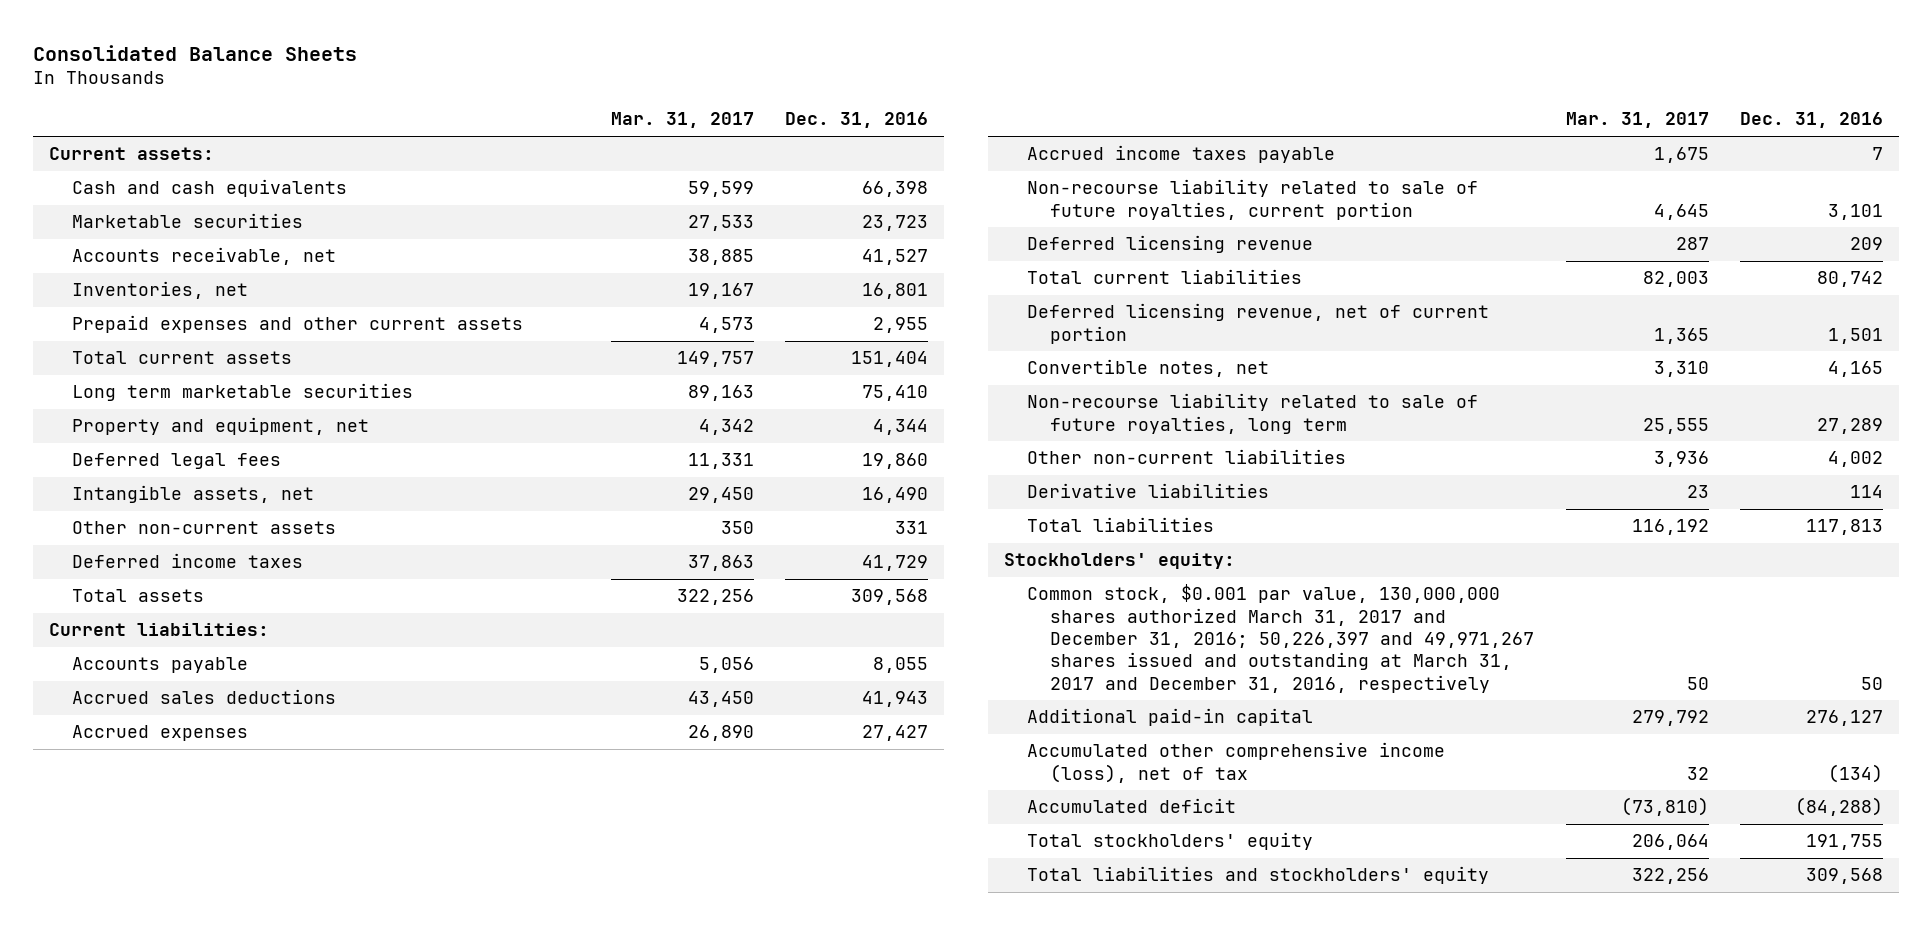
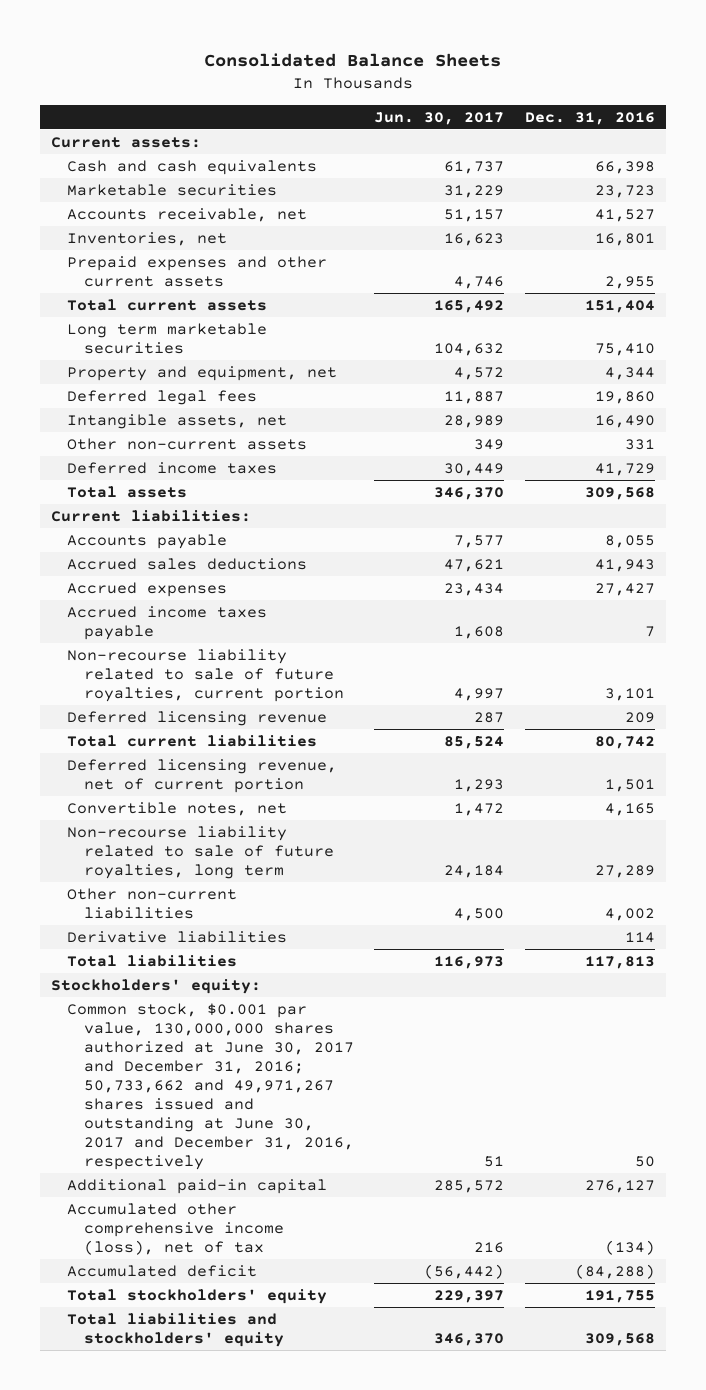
[610,112,754,129] Mar. 31, 2017 -> none
none -> [374,111,505,125] Jun. 30, 2017
[1027,584,1535,693] Common stock, $0.001 par value, 130,000,000 shares authorized March 31, 2017 and December 31, 2016; 50,226,397 and 49,971,267 shares issued and outstanding at March 31, 2017 and December 31, 2016, respectively -> [67,1002,354,1171] Common stock, $0.001 par value, 130,000,000 shares authorized at June 30, 2017 and December 31, 2016; 50,733,662 and 49,971,267 shares issued and outstanding at June 30, 2017 and December 31, 2016, respectively

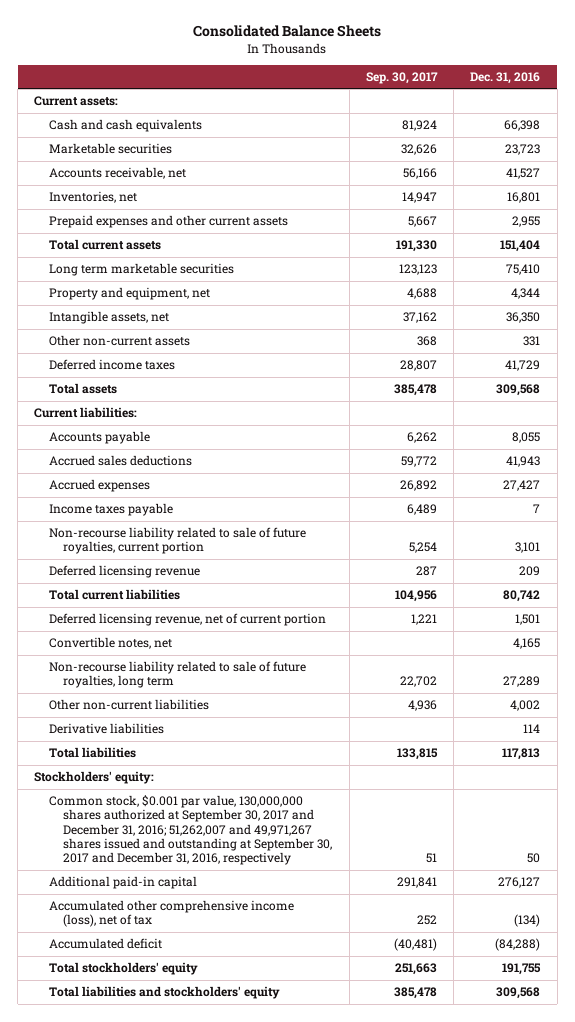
[374,111,505,125] Jun. 30, 2017 -> none
none -> [365,71,438,84] Sep. 30, 2017
[67,389,258,405] Deferred legal fees -> none
[595,414,656,428] 16,490 -> [506,312,541,324] 36,350
[67,605,268,641] Accrued income taxes payable -> [48,503,173,517] Income taxes payable
[67,1002,354,1171] Common stock, $0.001 par value, 130,000,000 shares authorized at June 30, 2017 and December 31, 2016; 50,733,662 and 49,971,267 shares issued and outstanding at June 30, 2017 and December 31, 2016, respectively -> [48,795,333,866] Common stock, $0.001 par value, 130,000,000 shares authorized at September 30, 2017 and December 31, 2016; 51,262,007 and 49,971,267 shares issued and outstanding at September 30, 2017 and December 31, 2016, respectively

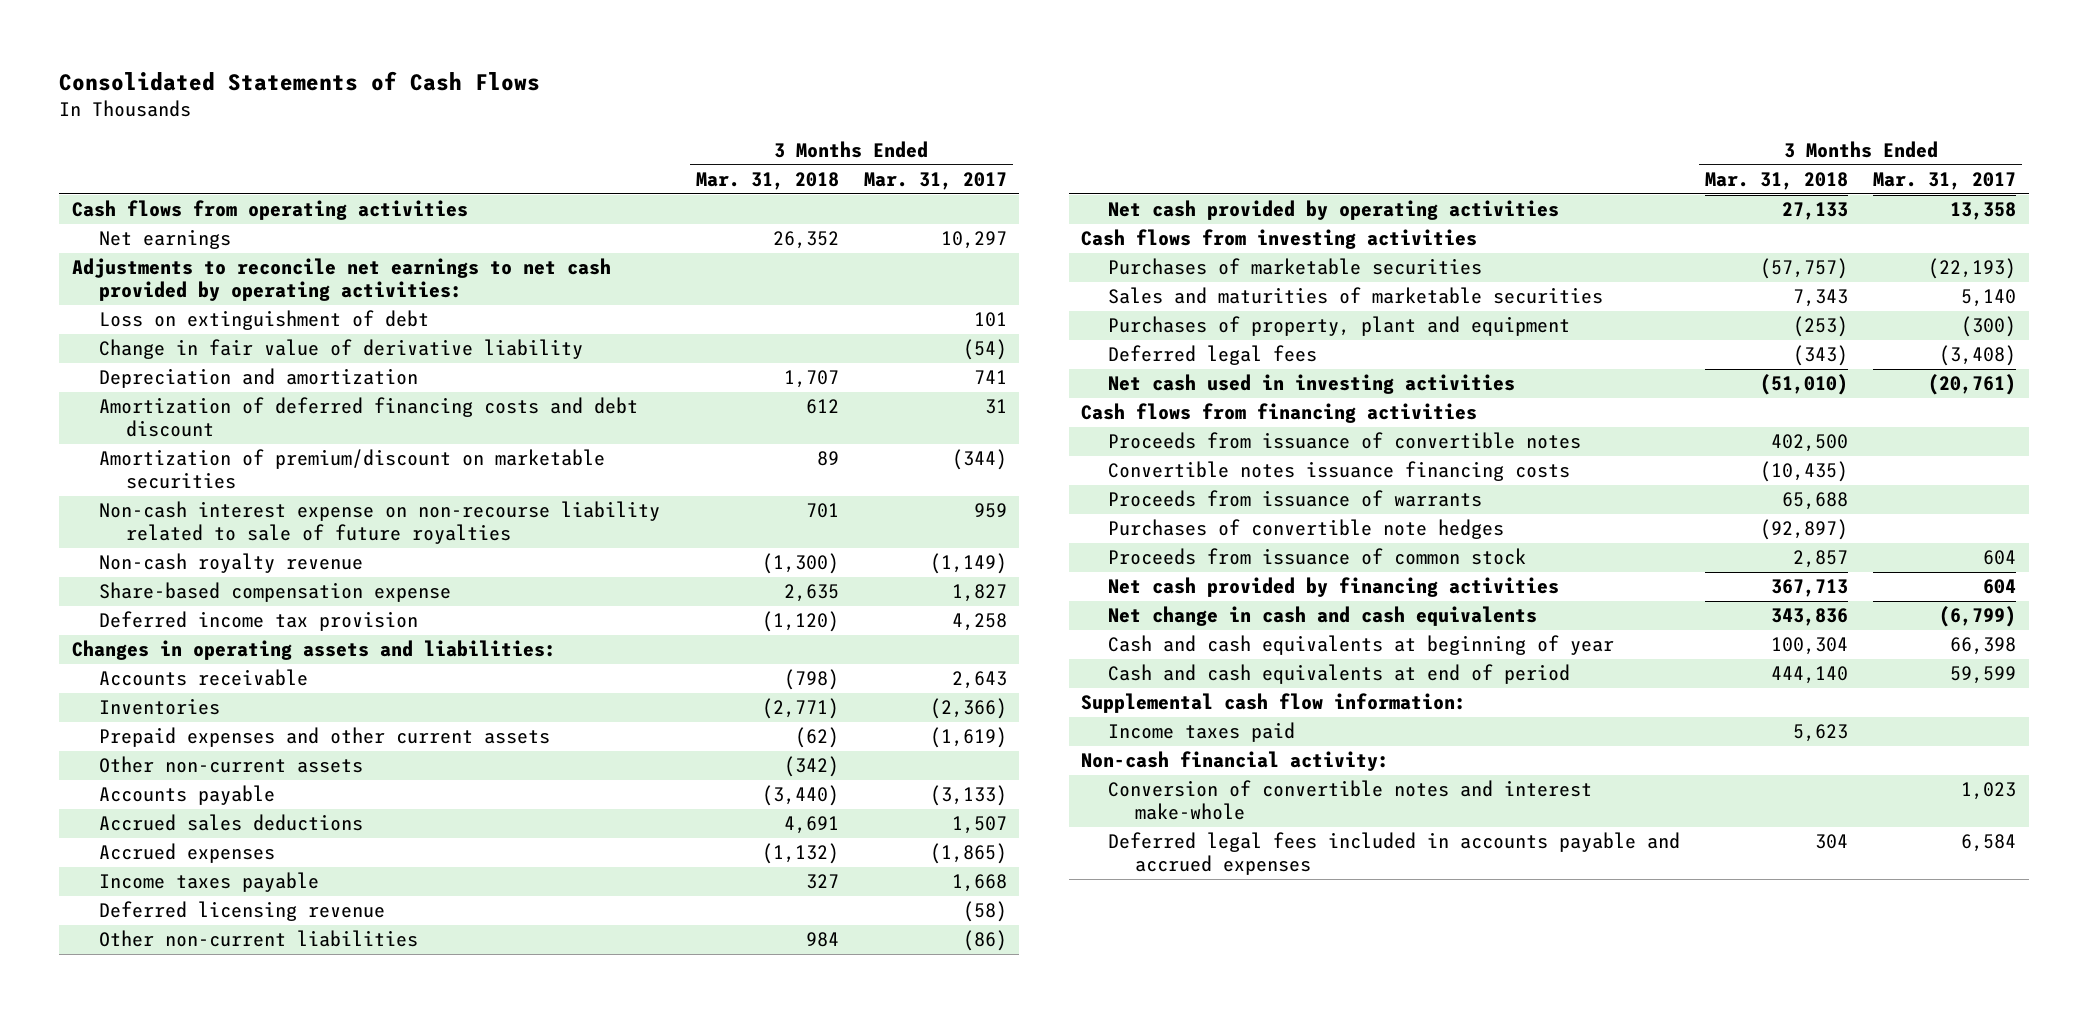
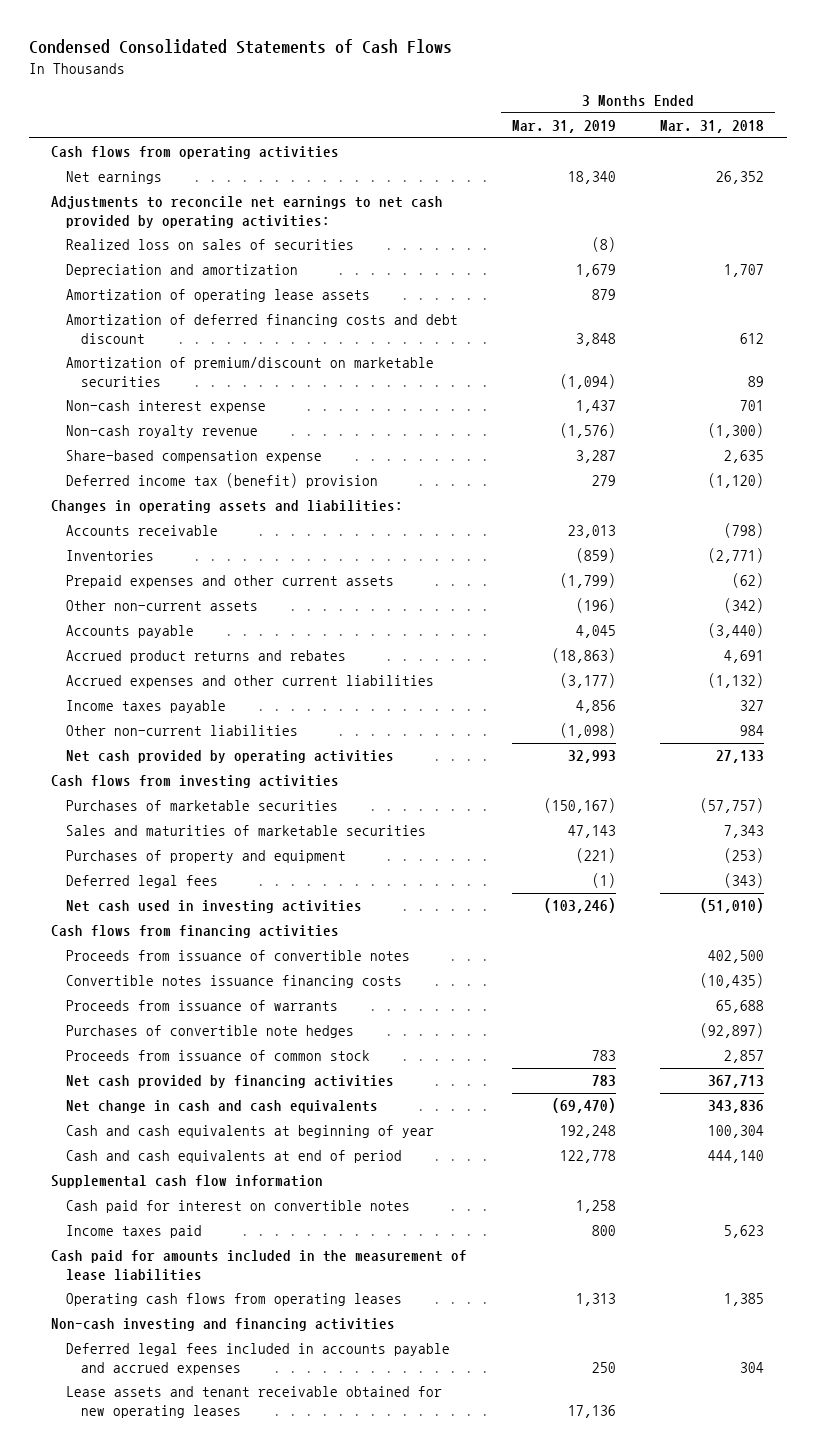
[59,70,541,91] Consolidated Statements of Cash Flows -> [28,39,452,55] Condensed Consolidated Statements of Cash Flows
[863,172,1007,191] Mar. 31, 2017 -> none
none -> [511,120,616,134] Mar. 31, 2019
[98,310,429,331] Loss on extinguishment of debt -> none
[98,339,583,360] Change in fair value of derivative liability -> none
none -> [65,239,354,251] Realized loss on sales of securities
none -> [65,289,370,303] Amortization of operating lease assets
[98,501,660,545] Non-cash interest expense on non-recourse liability related to sale of future royalties -> [65,400,266,414] Non-cash interest expense
[98,611,418,632] Deferred income tax provision -> [65,473,378,489] Deferred income tax (benefit) provision
[98,814,363,832] Accrued sales deductions -> [65,650,346,664] Accrued product returns and rebates
[98,843,275,864] Accrued expenses -> [65,675,434,689] Accrued expenses and other current liabilities
[98,901,385,922] Deferred licensing revenue -> none
[1108,316,1571,337] Purchases of property, plant and equipment -> [65,850,346,864] Purchases of property and equipment
[1081,693,1467,714] Supplemental cash flow information: -> [51,1175,324,1189] Supplemental cash flow information
none -> [65,1200,410,1214] Cash paid for interest on convertible notes
[1108,780,1593,821] Conversion of convertible notes and interest make-whole -> none
none -> [51,1250,468,1281] Cash paid for amounts included in the measurement of lease liabilities
none -> [65,1293,402,1307] Operating cash flows from operating leases
[1081,751,1390,772] Non-cash financial activity: -> [51,1318,396,1332] Non-cash investing and financing activities
none -> [65,1386,442,1418] Lease assets and tenant receivable obtained for new operating leases

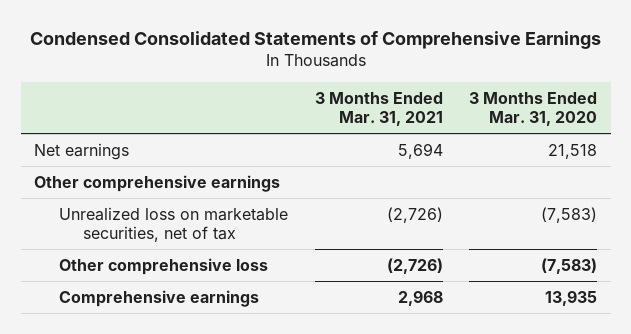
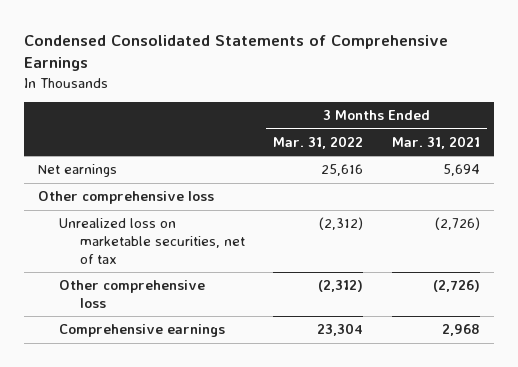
[469,91,598,127] 3 Months Ended Mar. 31, 2020 -> none
none -> [273,135,364,149] Mar. 31, 2022
[34,174,281,192] Other comprehensive earnings -> [37,191,214,205] Other comprehensive loss

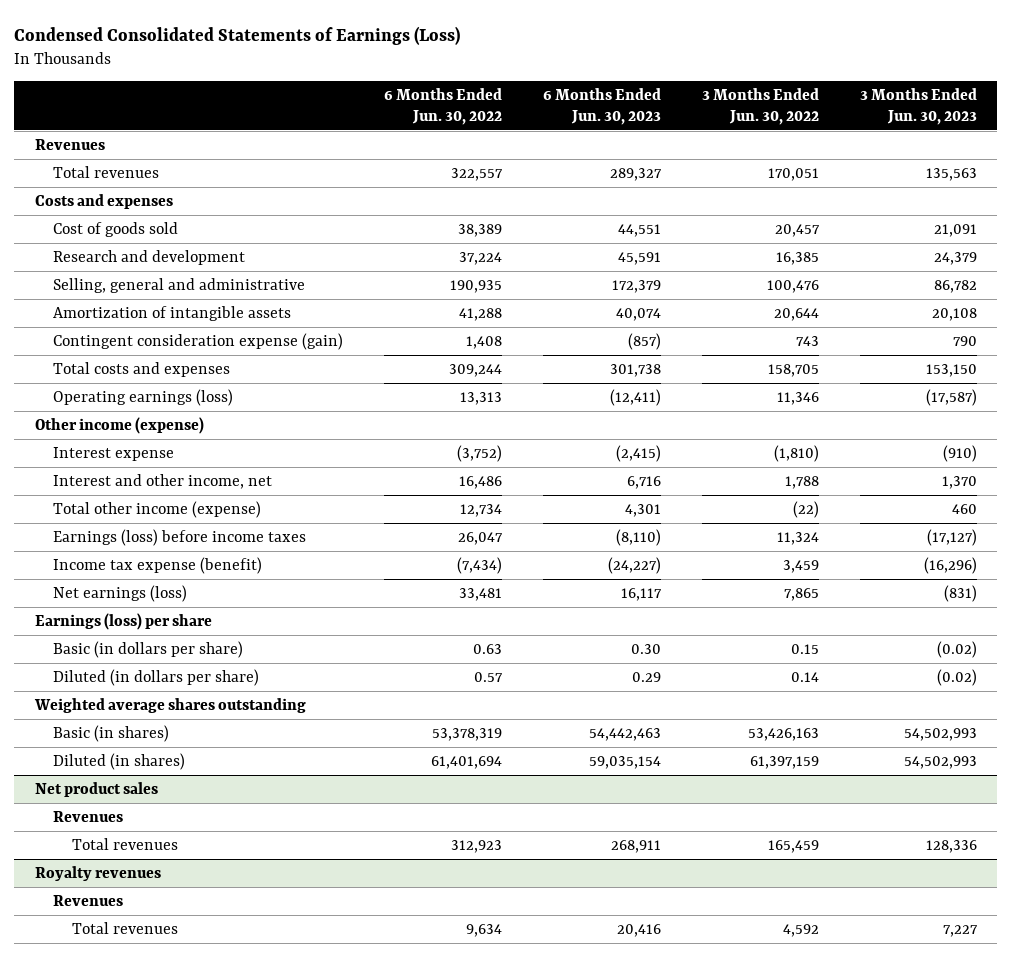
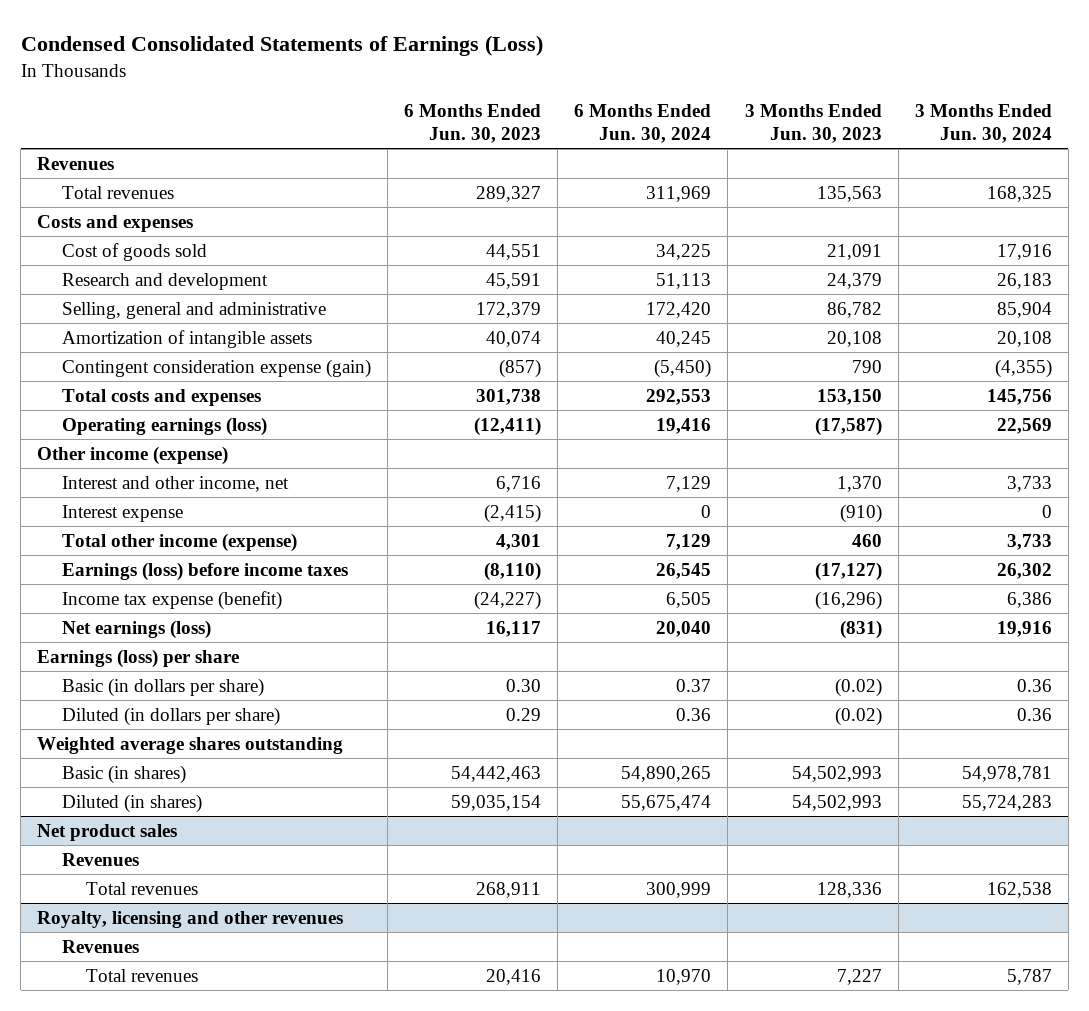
[383,88,502,125] 6 Months Ended Jun. 30, 2022 -> none
[701,88,819,125] 3 Months Ended Jun. 30, 2022 -> none
none -> [574,103,712,143] 6 Months Ended Jun. 30, 2024
none -> [914,103,1052,143] 3 Months Ended Jun. 30, 2024
[53,446,175,461] Interest expense -> [61,504,183,522] Interest expense
[34,865,161,881] Royalty revenues -> none
none -> [37,910,344,928] Royalty, licensing and other revenues

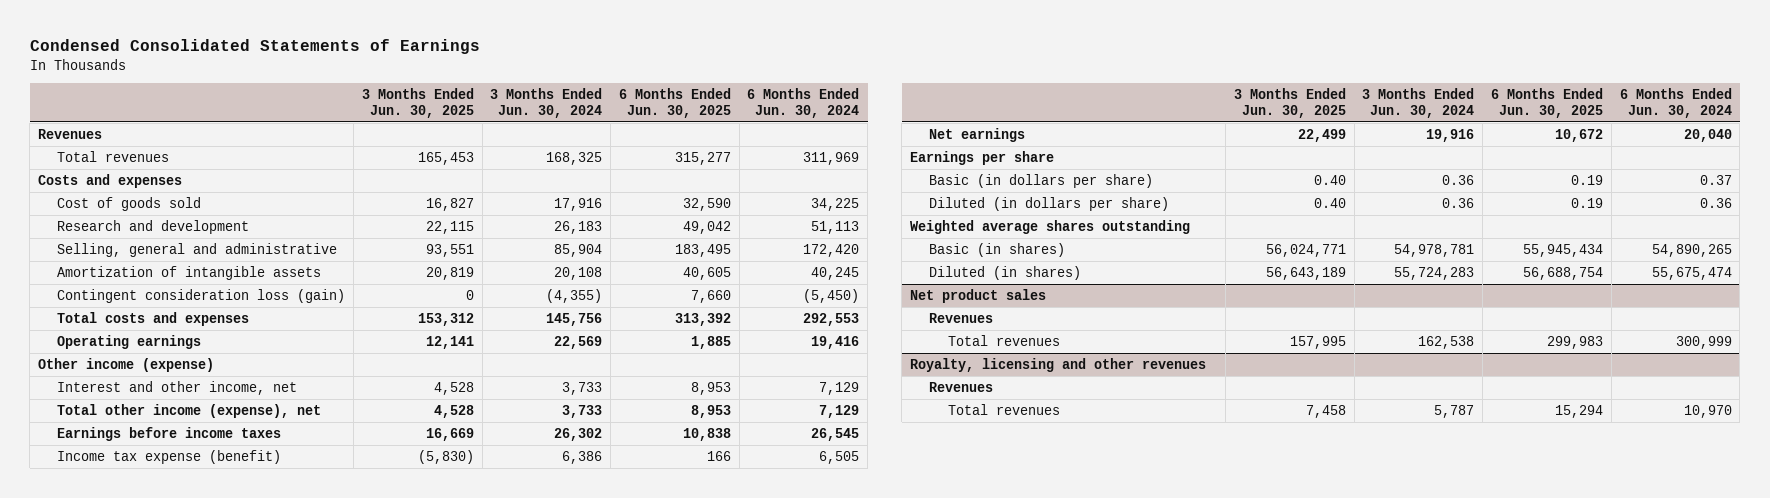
[20,34,543,56] Condensed Consolidated Statements of Earnings (Loss) -> [29,39,480,55] Condensed Consolidated Statements of Earnings
[403,103,541,143] 6 Months Ended Jun. 30, 2023 -> none
[744,103,882,143] 3 Months Ended Jun. 30, 2023 -> none
none -> [361,88,474,119] 3 Months Ended Jun. 30, 2025
none -> [618,88,731,119] 6 Months Ended Jun. 30, 2025
[61,358,371,378] Contingent consideration expense (gain) -> [57,288,346,303] Contingent consideration loss (gain)
[61,416,267,436] Operating earnings (loss) -> [57,334,202,349] Operating earnings
[61,504,183,522] Interest expense -> none
[61,532,297,552] Total other income (expense) -> [57,403,322,418] Total other income (expense), net
[61,561,348,581] Earnings (loss) before income taxes -> [57,426,282,441] Earnings before income taxes
[61,619,211,639] Net earnings (loss) -> [929,127,1026,142] Net earnings
[37,648,240,668] Earnings (loss) per share -> [910,150,1055,165] Earnings per share

